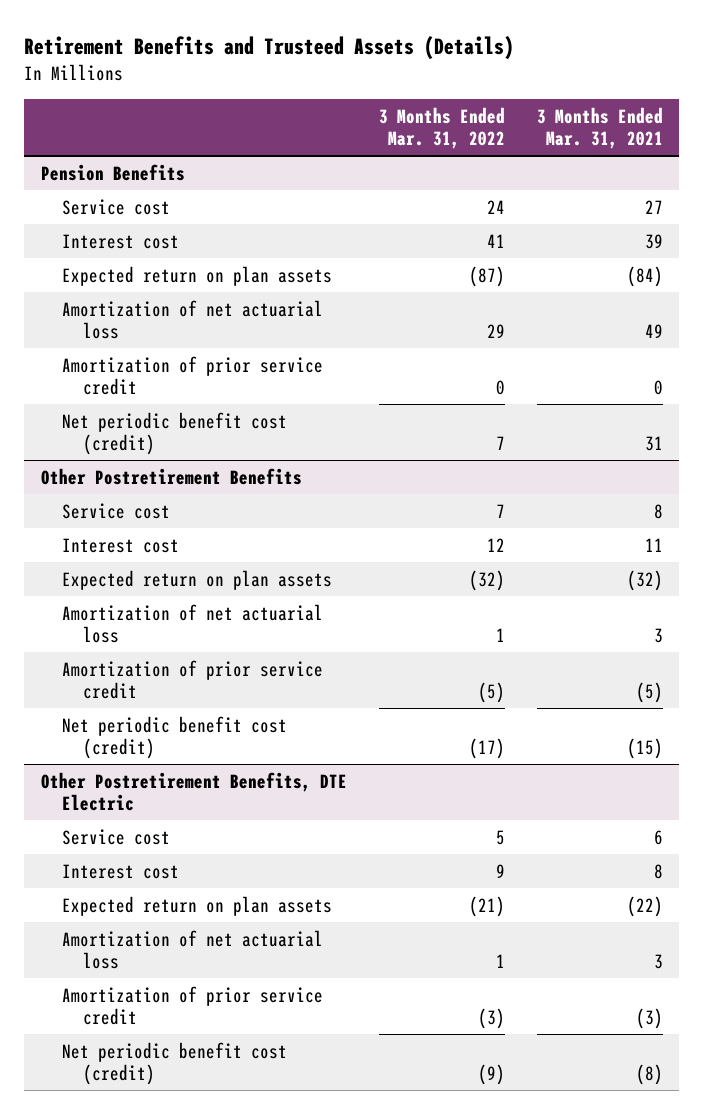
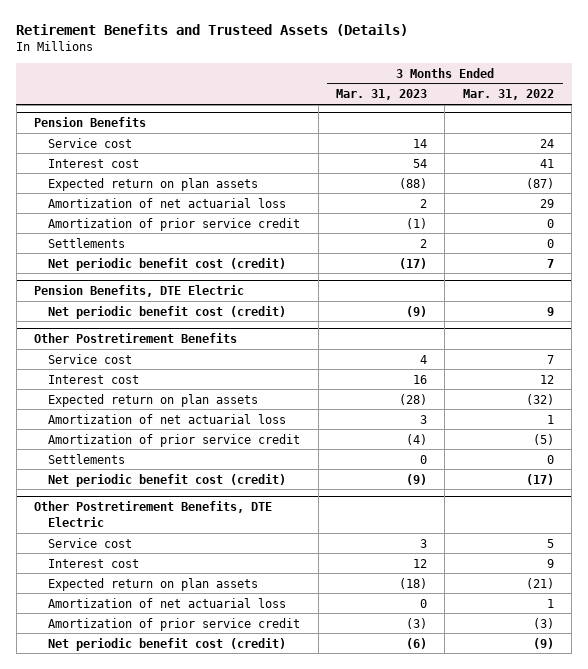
[536,106,663,150] 3 Months Ended Mar. 31, 2021 -> none
none -> [336,89,428,101] Mar. 31, 2023
none -> [48,237,126,248] Settlements
none -> [34,285,245,298] Pension Benefits, DTE Electric
none -> [48,305,287,319] Net periodic benefit cost (credit)
none -> [48,453,126,464] Settlements

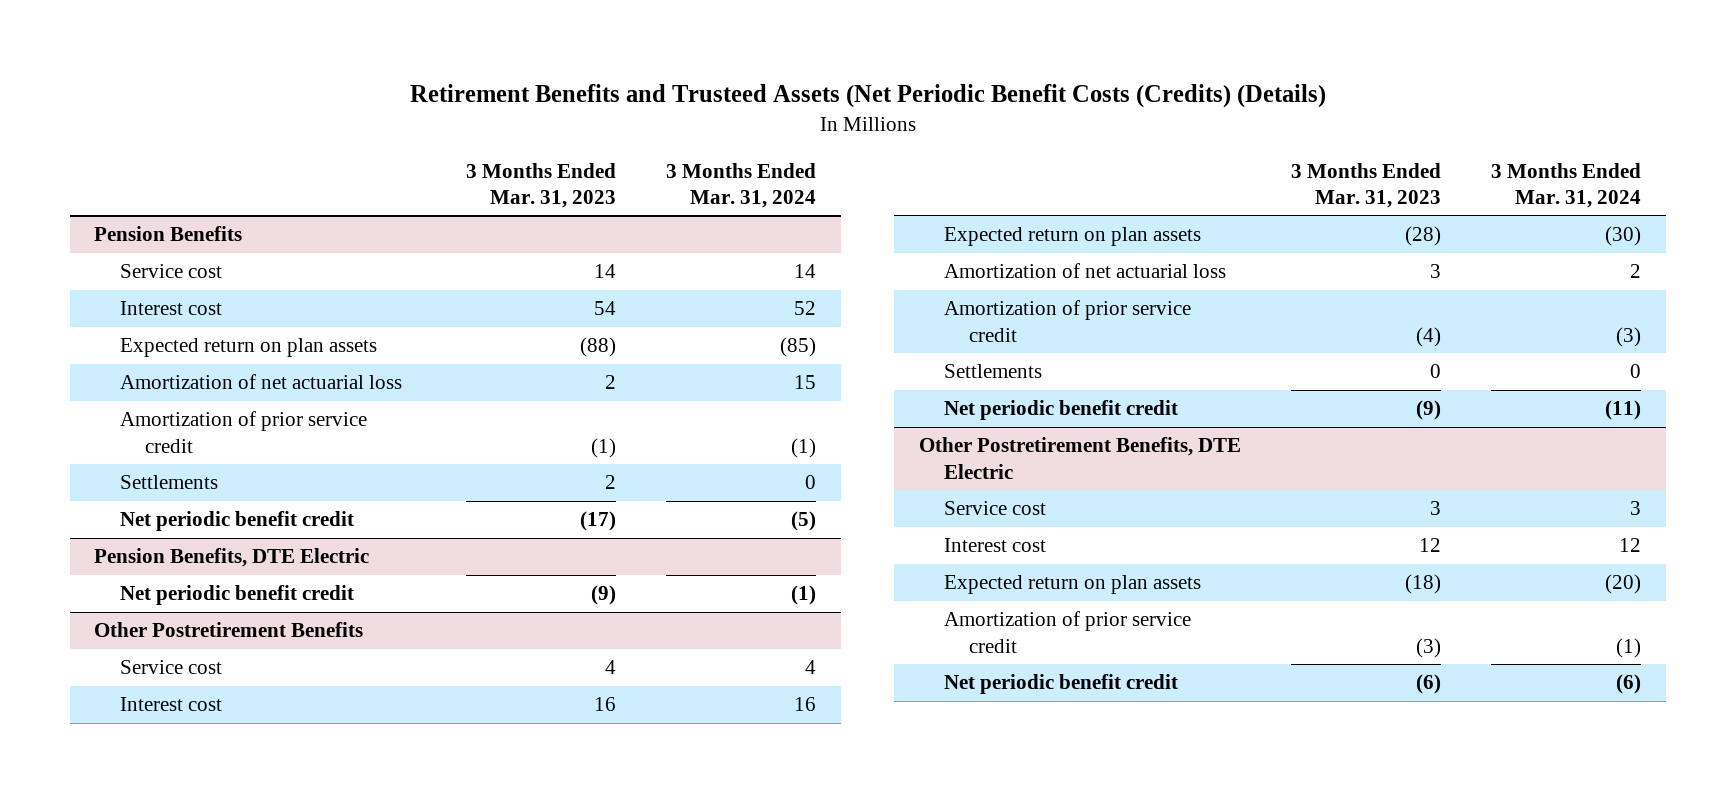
[16,23,409,36] Retirement Benefits and Trusteed Assets (Details) -> [409,84,1326,109] Retirement Benefits and Trusteed Assets (Net Periodic Benefit Costs (Credits) (Details)
[462,89,554,101] Mar. 31, 2022 -> none
none -> [666,162,817,208] 3 Months Ended Mar. 31, 2024
[48,257,287,271] Net periodic benefit cost (credit) -> [119,511,354,532] Net periodic benefit credit
[48,305,287,319] Net periodic benefit cost (credit) -> [119,585,354,606] Net periodic benefit credit
[48,473,287,487] Net periodic benefit cost (credit) -> [944,400,1179,421] Net periodic benefit credit
[48,597,287,608] Amortization of net actuarial loss -> none
[48,637,287,651] Net periodic benefit cost (credit) -> [944,674,1179,695] Net periodic benefit credit

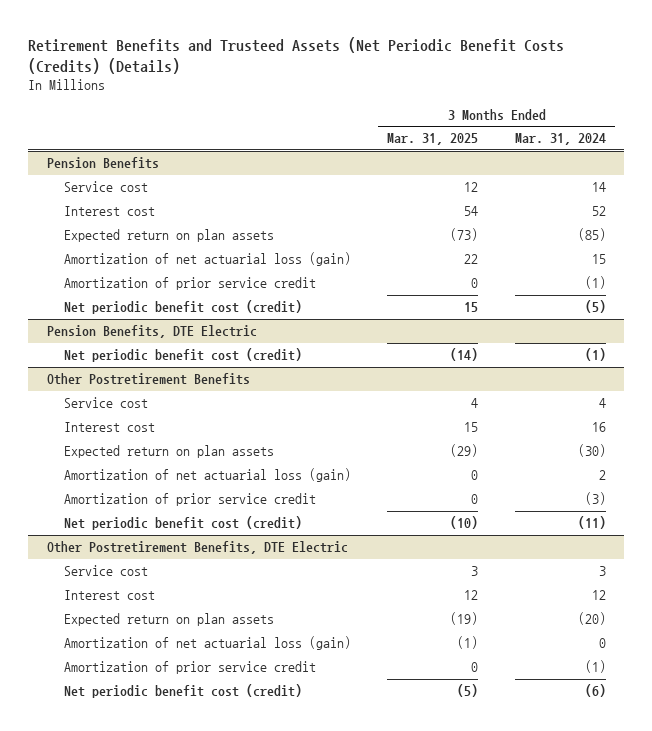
[466,162,617,208] 3 Months Ended Mar. 31, 2023 -> none
none -> [387,133,479,146] Mar. 31, 2025
[119,374,402,390] Amortization of net actuarial loss -> [64,252,352,267] Amortization of net actuarial loss (gain)
[119,475,218,490] Settlements -> none
[119,511,354,532] Net periodic benefit credit -> [64,300,303,315] Net periodic benefit cost (credit)
[119,585,354,606] Net periodic benefit credit -> [64,348,303,363] Net periodic benefit cost (credit)
[944,263,1227,279] Amortization of net actuarial loss -> [64,468,352,483] Amortization of net actuarial loss (gain)
[944,364,1043,379] Settlements -> none
[944,400,1179,421] Net periodic benefit credit -> [64,516,303,531] Net periodic benefit cost (credit)
none -> [64,636,352,651] Amortization of net actuarial loss (gain)
[944,674,1179,695] Net periodic benefit credit -> [64,684,303,699] Net periodic benefit cost (credit)

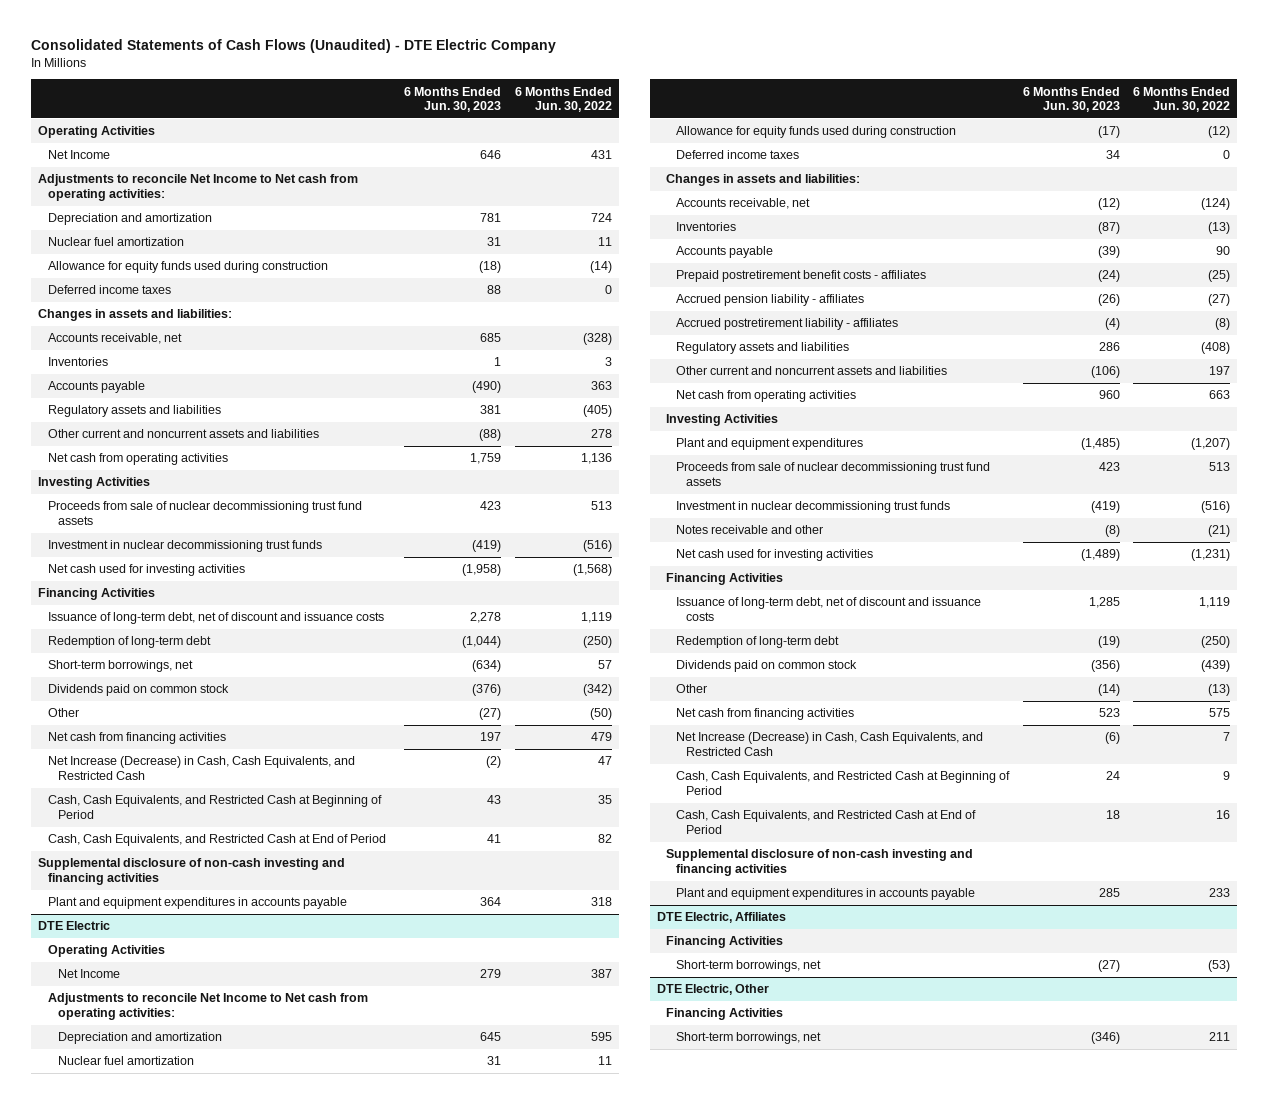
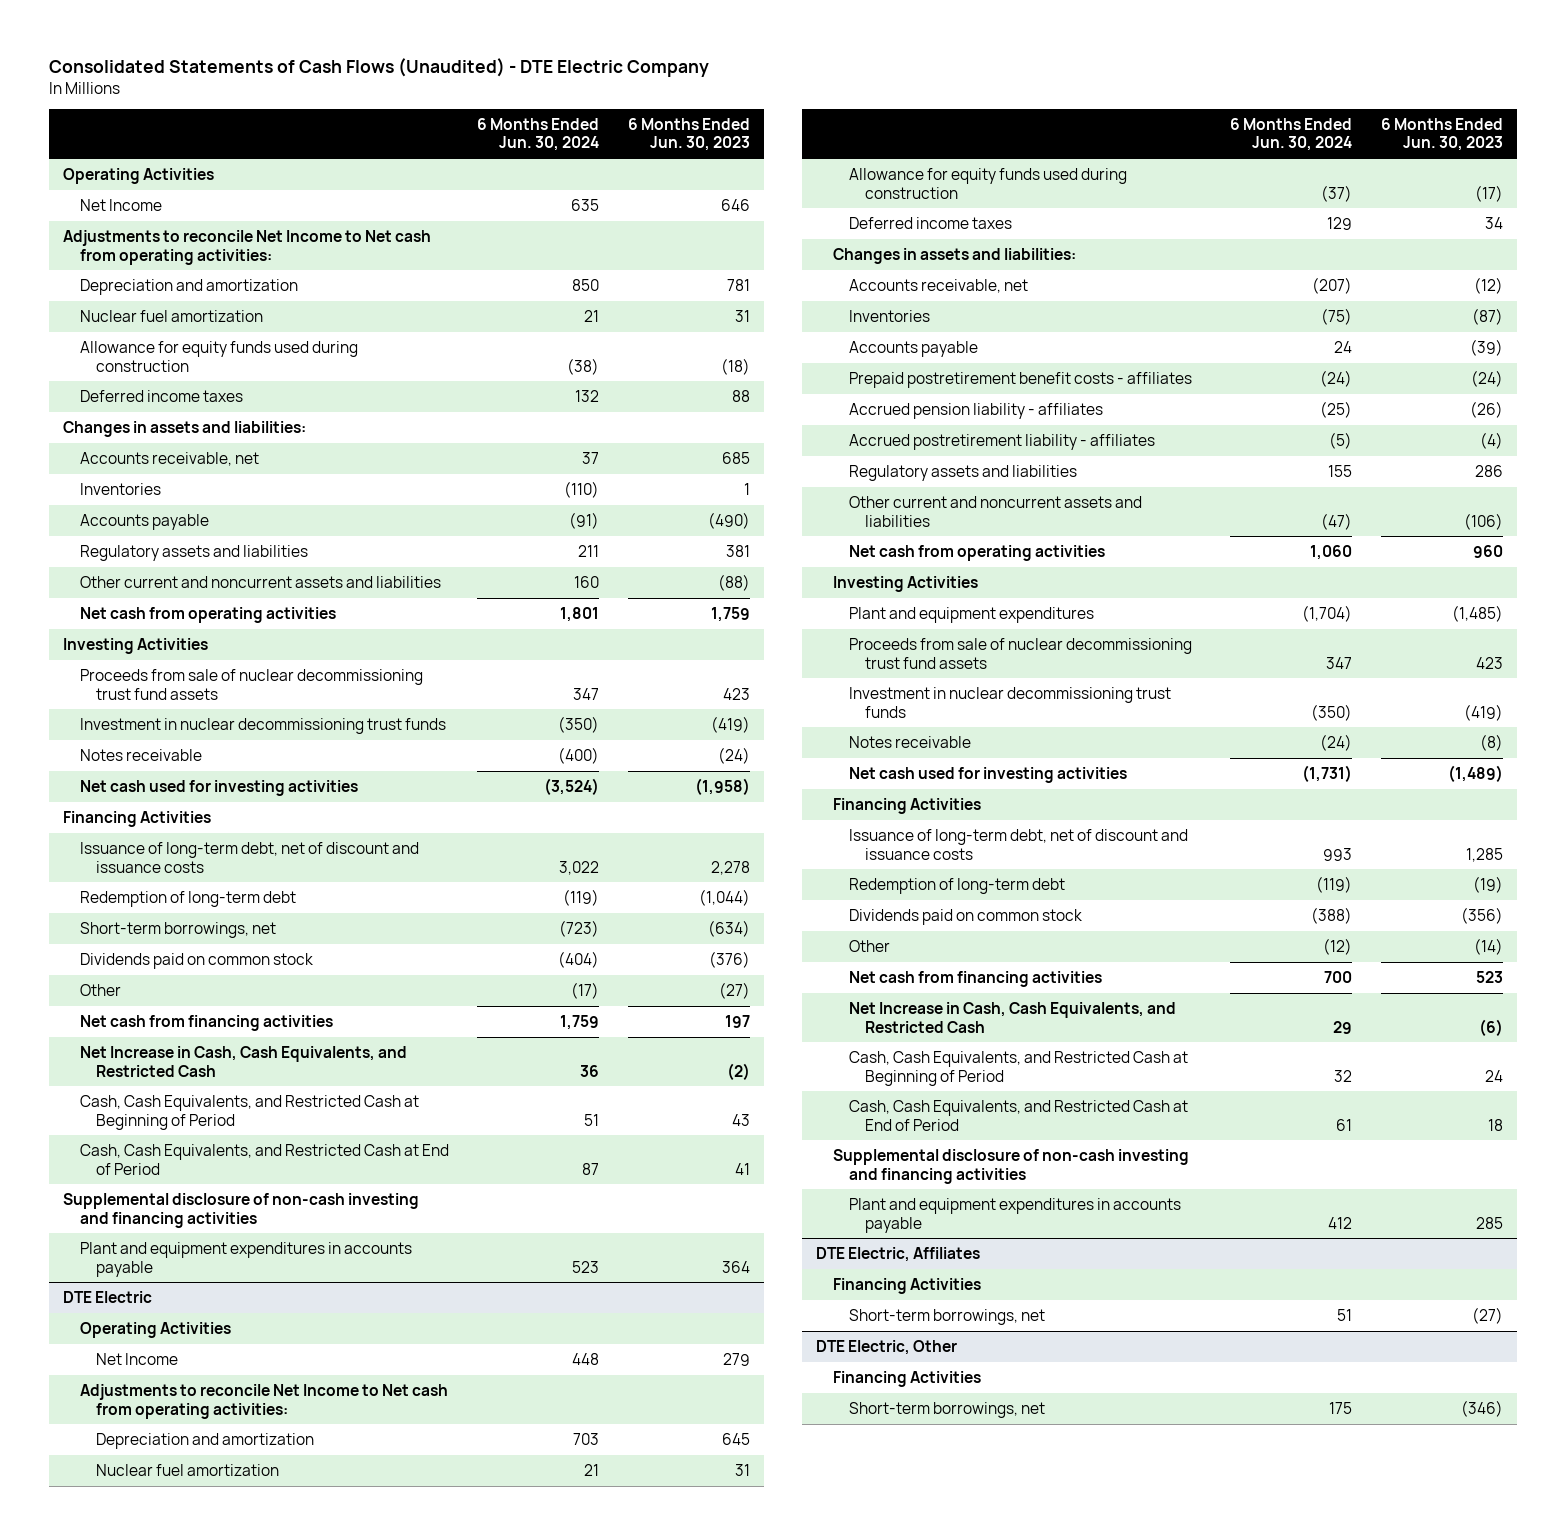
[515,86,613,113] 6 Months Ended Jun. 30, 2022 -> none
none -> [477,117,600,152] 6 Months Ended Jun. 30, 2024
none -> [79,748,202,761] Notes receivable
[47,756,355,780] Net Increase (Decrease) in Cash, Cash Equivalents, and Restricted Cash -> [79,1045,407,1077] Net Increase in Cash, Cash Equivalents, and Restricted Cash
[675,525,823,535] Notes receivable and other -> [848,735,971,748] Notes receivable
[675,732,983,756] Net Increase (Decrease) in Cash, Cash Equivalents, and Restricted Cash -> [848,1001,1176,1033] Net Increase in Cash, Cash Equivalents, and Restricted Cash

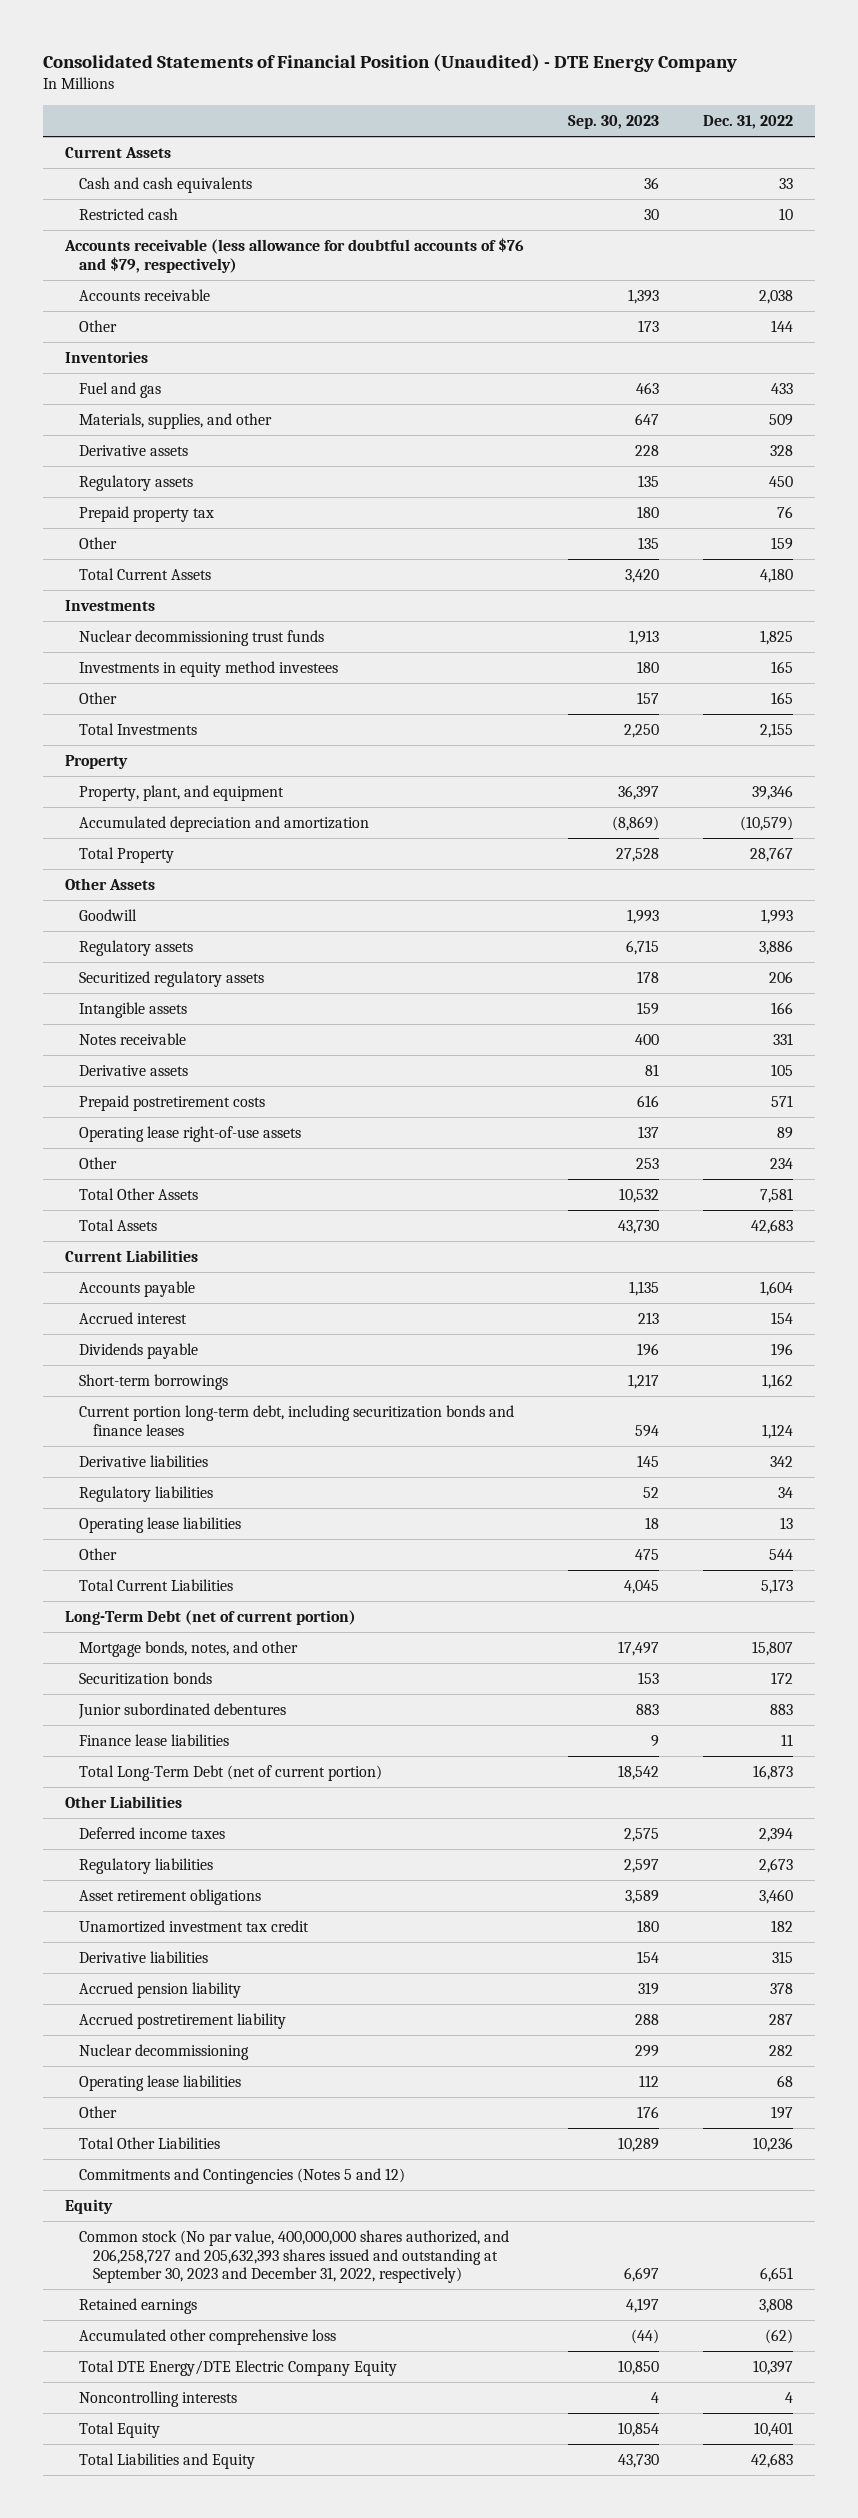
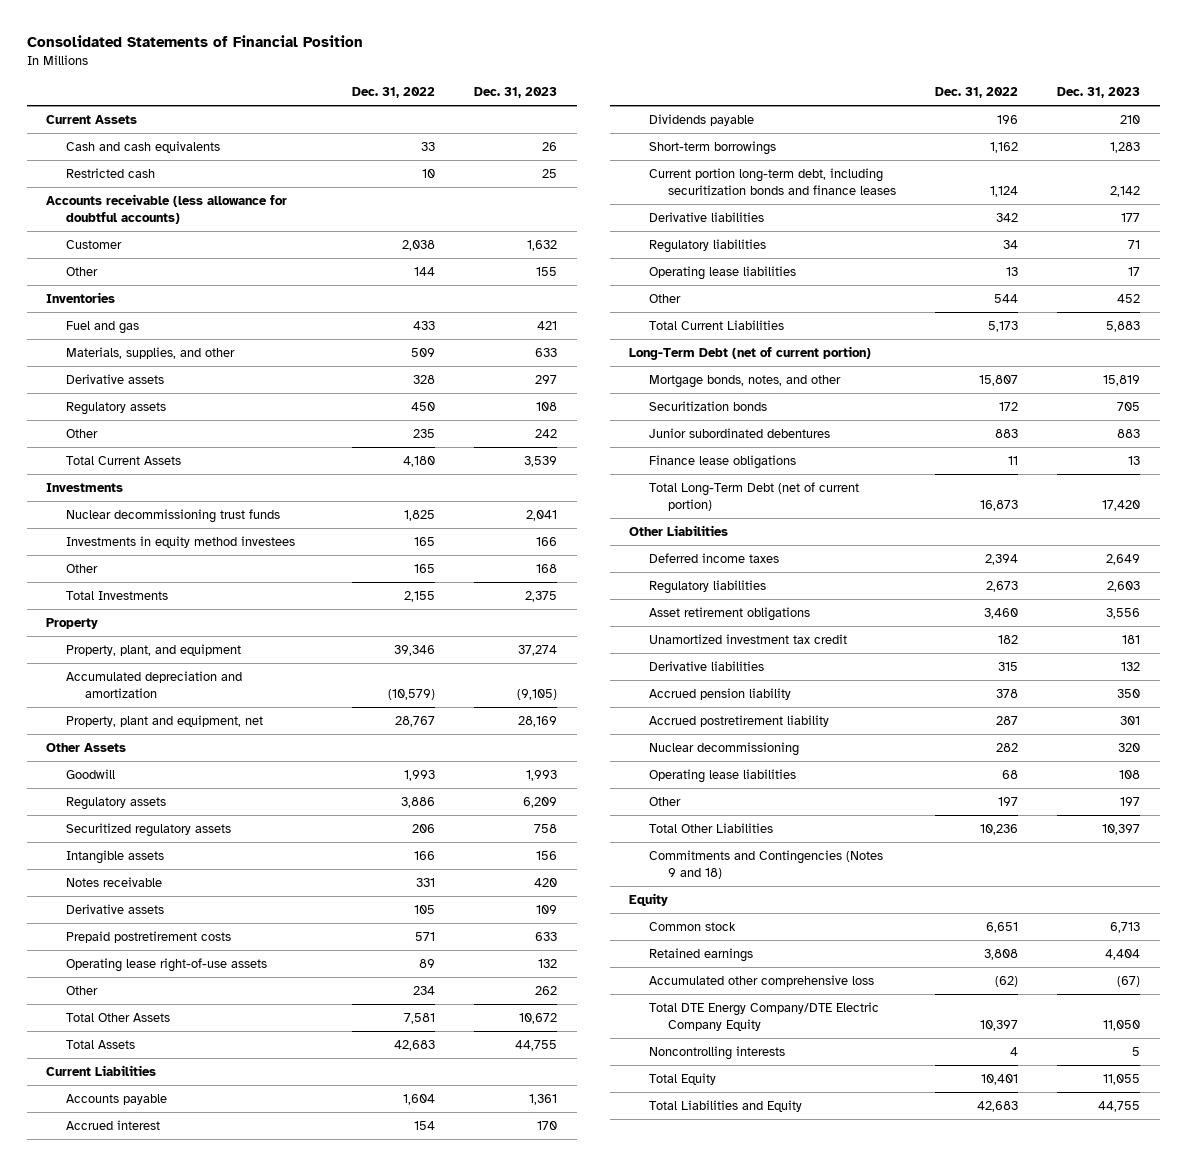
[42,53,737,72] Consolidated Statements of Financial Position (Unaudited) - DTE Energy Company -> [26,35,363,48] Consolidated Statements of Financial Position
[567,115,659,130] Sep. 30, 2023 -> none
none -> [474,87,558,99] Dec. 31, 2023
[63,237,524,273] Accounts receivable (less allowance for doubtful accounts of $76 and $79, respectively) -> [46,193,288,224] Accounts receivable (less allowance for doubtful accounts)
[78,288,210,301] Accounts receivable -> [65,239,122,249] Customer
[78,505,214,522] Prepaid property tax -> none
[771,536,794,550] 159 -> [413,428,436,438] 235
[78,846,174,863] Total Property -> [65,714,263,727] Property, plant and equipment, net
[78,1733,229,1746] Finance lease liabilities -> [648,454,796,469] Finance lease obligations
[78,2167,405,2184] Commitments and Contingencies (Notes 5 and 12) -> [648,849,883,879] Commitments and Contingencies (Notes 9 and 18)
[78,2229,509,2284] Common stock (No par value, 400,000,000 shares authorized, and 206,258,727 and 205,632,393 shares issued and outstanding at September 30, 2023 and December 31, 2022, respectively) -> [648,921,736,931] Common stock
[78,2359,397,2376] Total DTE Energy/DTE Electric Company Equity -> [648,1001,879,1031] Total DTE Energy Company/DTE Electric Company Equity

